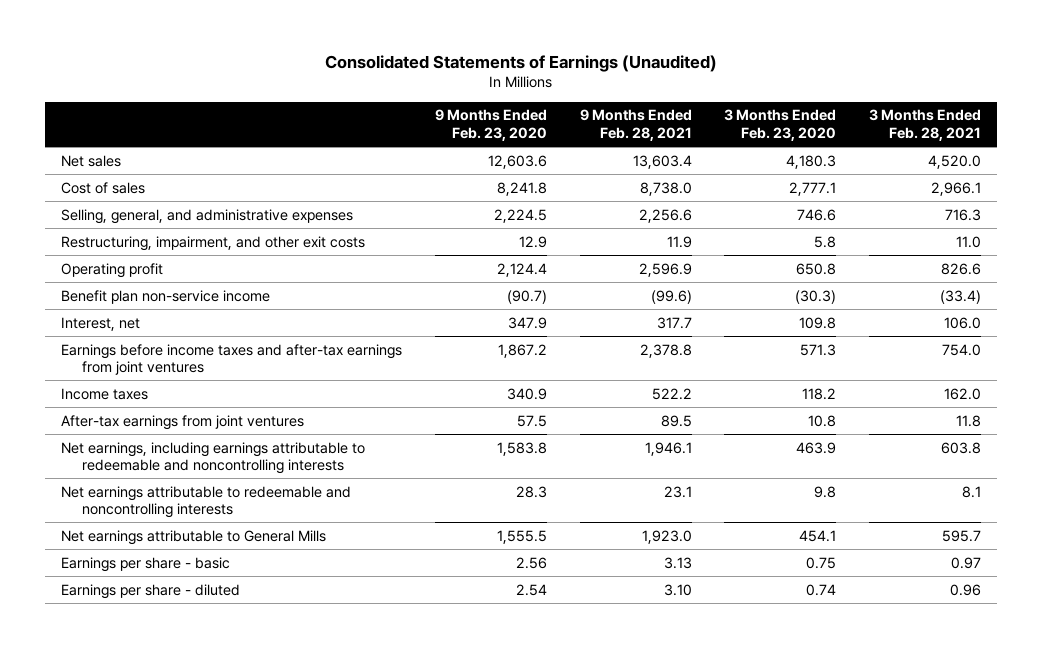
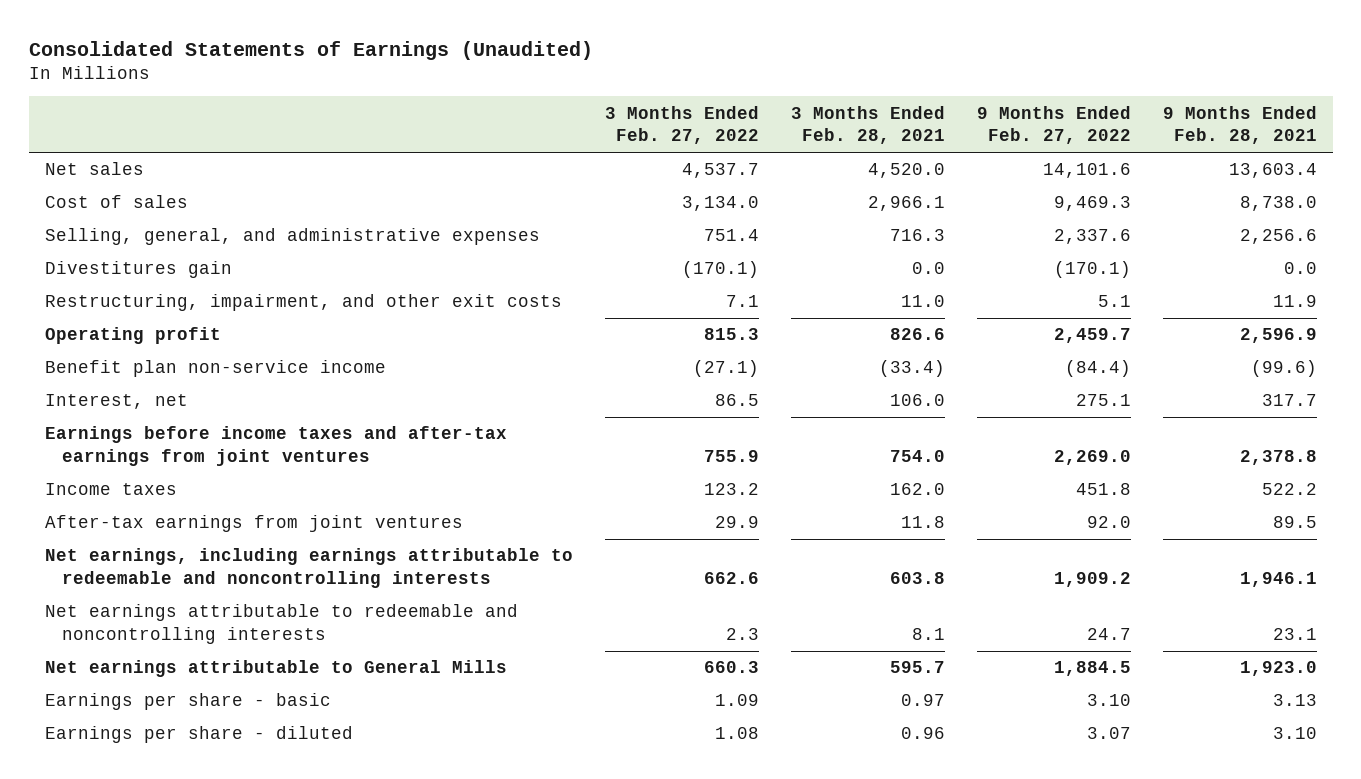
[434,109,547,141] 9 Months Ended Feb. 23, 2020 -> none
[724,109,837,141] 3 Months Ended Feb. 23, 2020 -> none
none -> [604,105,759,145] 3 Months Ended Feb. 27, 2022
none -> [976,105,1131,145] 9 Months Ended Feb. 27, 2022
none -> [44,261,232,279] Divestitures gain

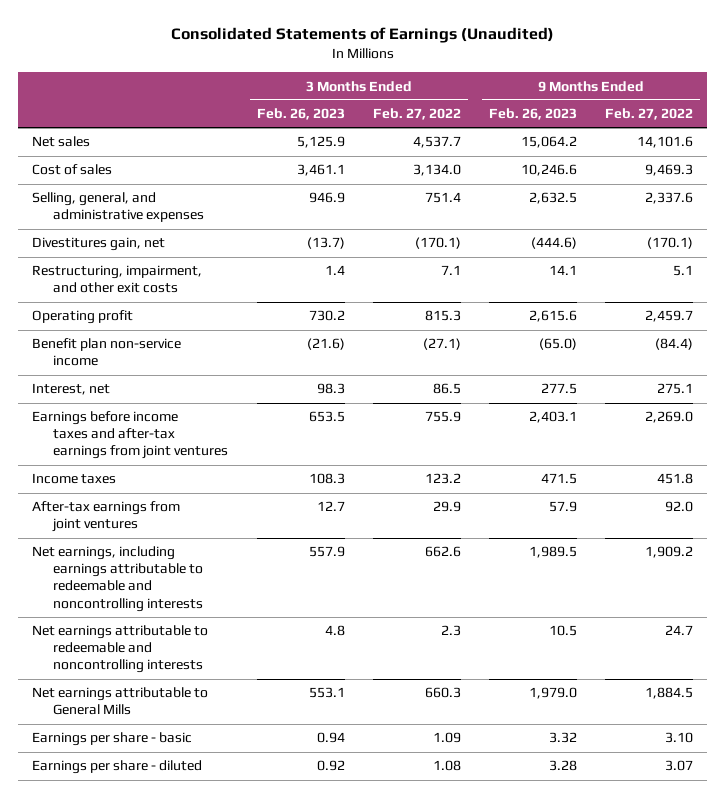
[790,105,945,145] 3 Months Ended Feb. 28, 2021 -> none
[1162,105,1317,145] 9 Months Ended Feb. 28, 2021 -> none
none -> [256,108,345,121] Feb. 26, 2023
none -> [489,108,578,121] Feb. 26, 2023
[44,261,232,279] Divestitures gain -> [31,237,165,252] Divestitures gain, net

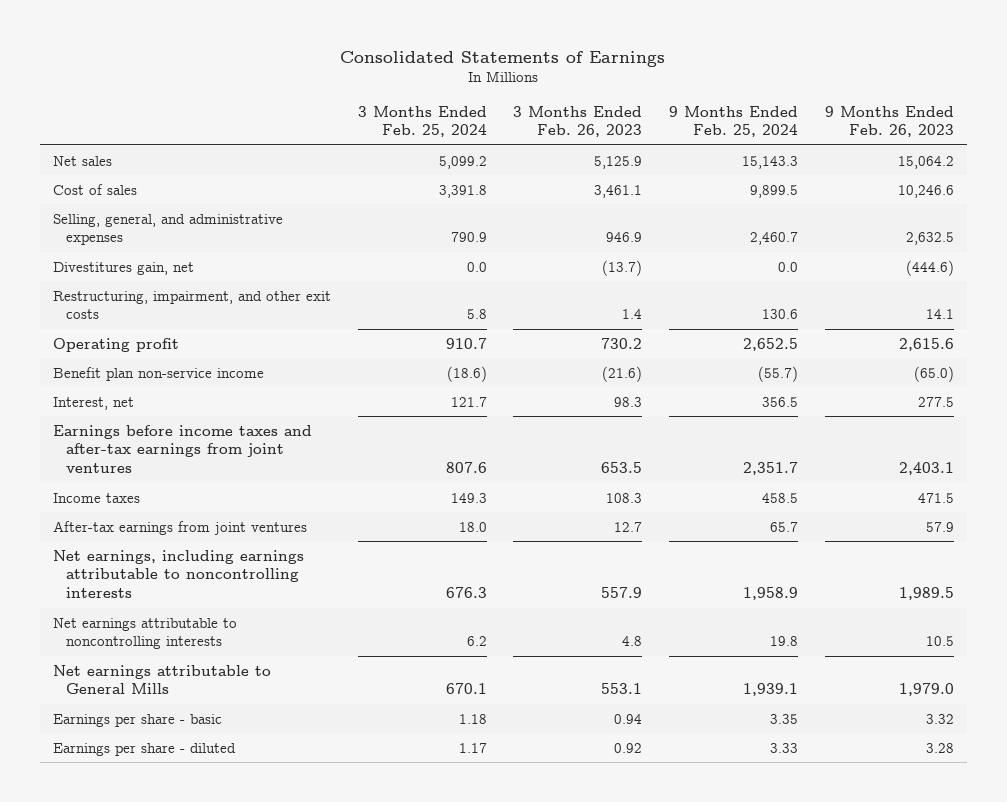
[170,27,554,44] Consolidated Statements of Earnings (Unaudited) -> [340,50,666,67] Consolidated Statements of Earnings
[372,108,461,121] Feb. 27, 2022 -> none
[605,108,694,121] Feb. 27, 2022 -> none
none -> [357,105,487,138] 3 Months Ended Feb. 25, 2024
none -> [668,105,798,138] 9 Months Ended Feb. 25, 2024
[31,546,204,612] Net earnings, including earnings attributable to redeemable and noncontrolling interests -> [53,549,305,598] Net earnings, including earnings attributable to noncontrolling interests
[31,625,208,674] Net earnings attributable to redeemable and noncontrolling interests -> [53,617,238,650] Net earnings attributable to noncontrolling interests

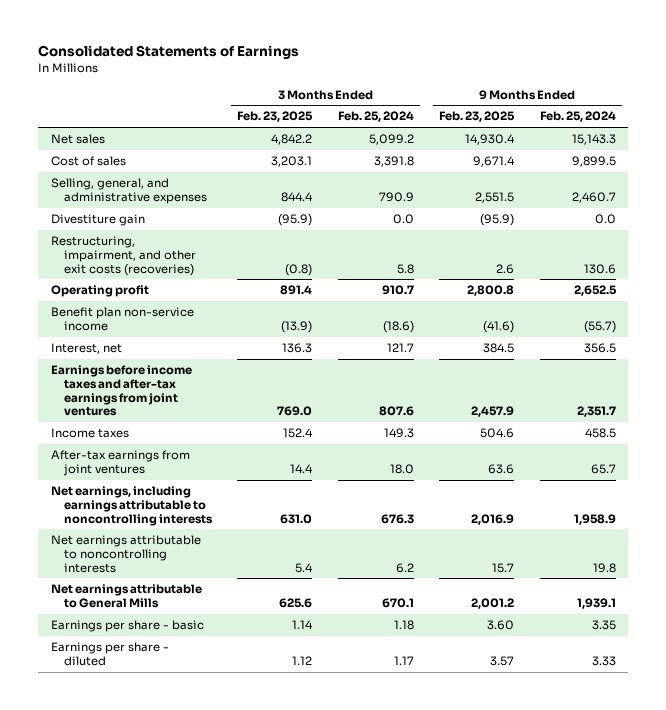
[513,105,643,138] 3 Months Ended Feb. 26, 2023 -> none
[824,105,954,138] 9 Months Ended Feb. 26, 2023 -> none
none -> [237,111,314,123] Feb. 23, 2025
none -> [439,111,516,123] Feb. 23, 2025
[53,261,195,275] Divestitures gain, net -> [50,214,145,227] Divestiture gain
[53,290,332,320] Restructuring, impairment, and other exit costs -> [50,236,197,276] Restructuring, impairment, and other exit costs (recoveries)

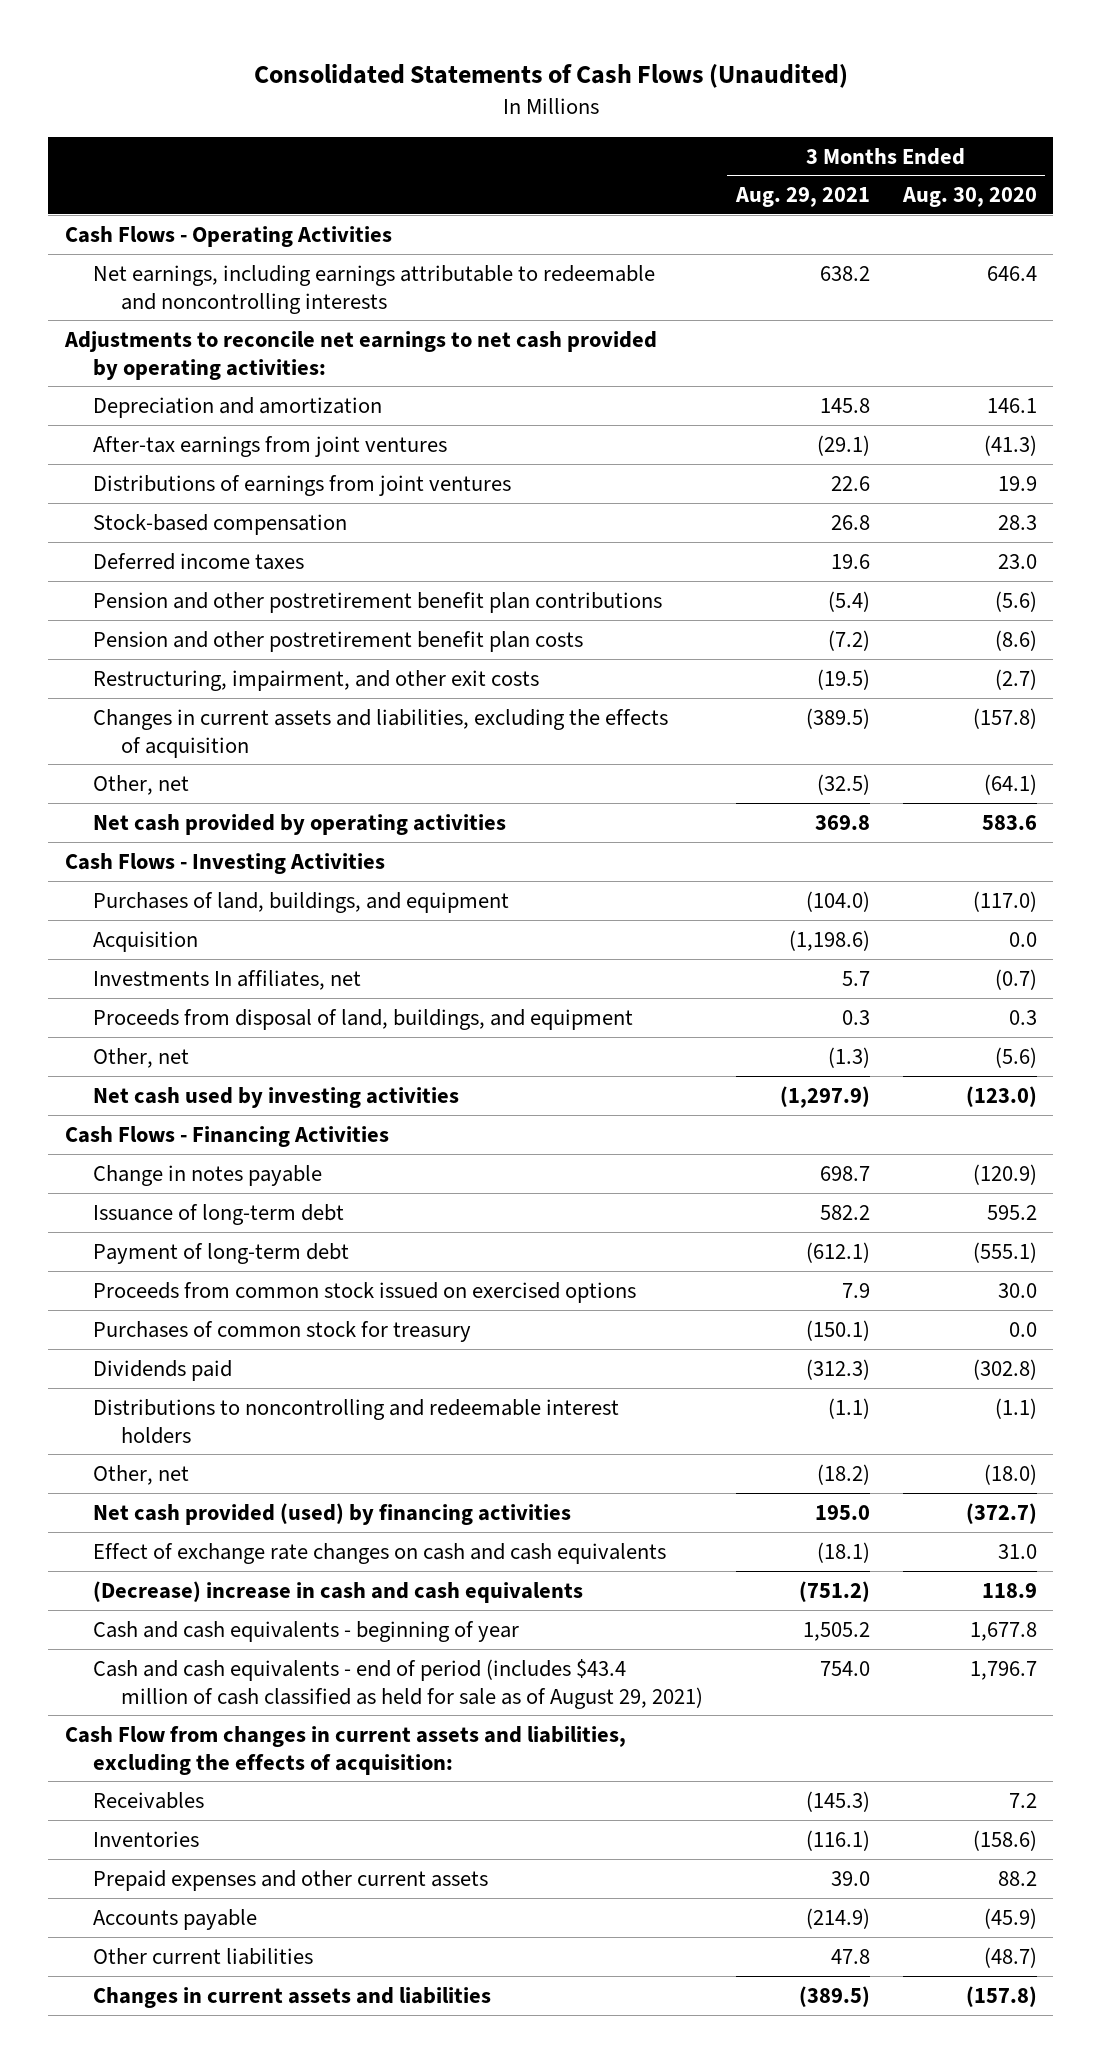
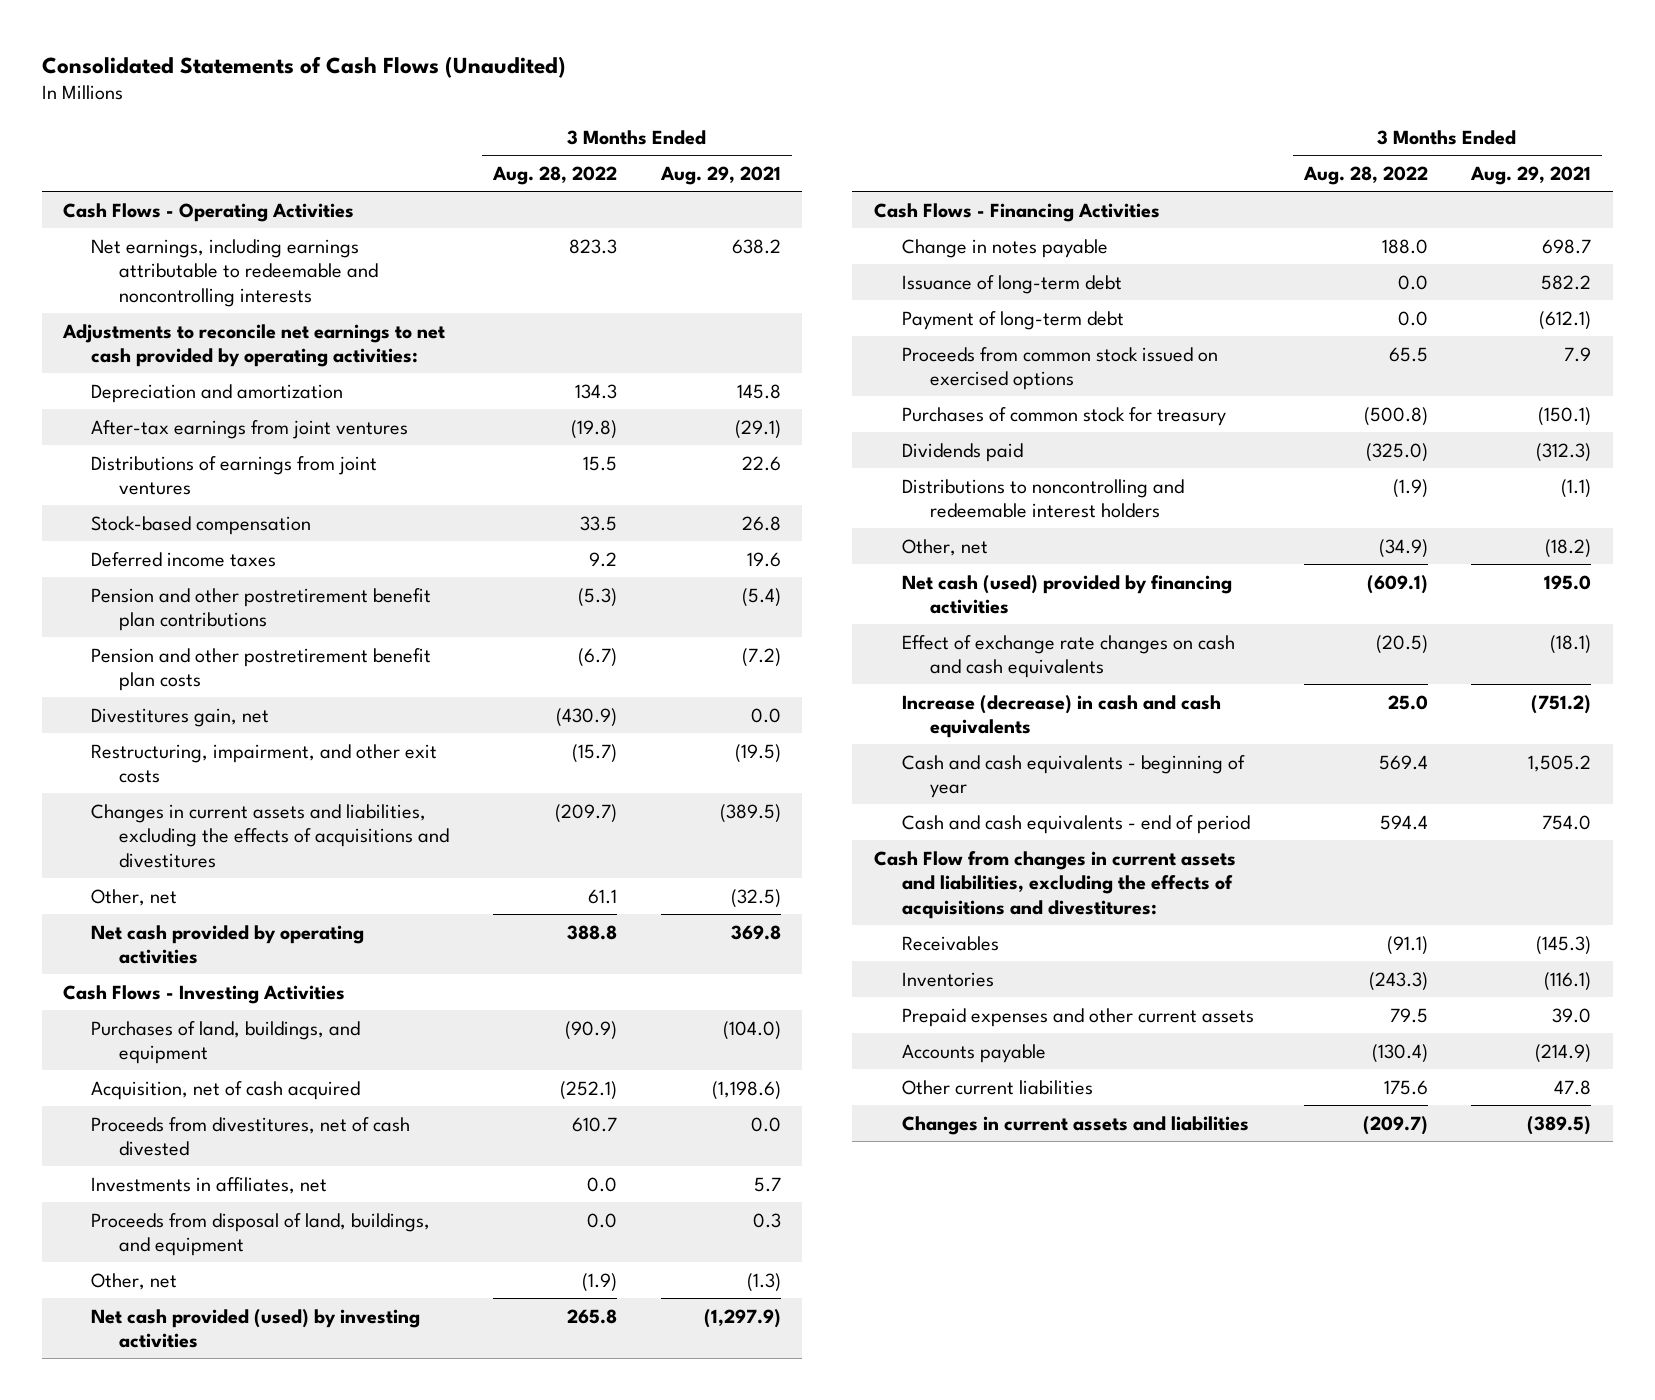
[901,187,1037,208] Aug. 30, 2020 -> none
none -> [492,165,618,185] Aug. 28, 2022
none -> [91,707,270,727] Divestitures gain, net
[92,708,668,758] Changes in current assets and liabilities, excluding the effects of acquisition -> [91,803,450,868] Changes in current assets and liabilities, excluding the effects of acquisitions and divestitures
[92,930,198,952] Acquisition -> [91,1080,361,1100] Acquisition, net of cash acquired
none -> [91,1116,411,1157] Proceeds from divestitures, net of cash divested
[92,969,361,990] Investments In affiliates, net -> [91,1176,328,1194] Investments in affiliates, net
[92,1086,459,1108] Net cash used by investing activities -> [91,1308,421,1349] Net cash provided (used) by investing activities
[92,1502,571,1525] Net cash provided (used) by financing activities -> [901,574,1232,615] Net cash (used) provided by financing activities
[92,1580,583,1603] (Decrease) increase in cash and cash equivalents -> [901,694,1221,739] Increase (decrease) in cash and cash equivalents
[92,1658,703,1709] Cash and cash equivalents - end of period (includes $43.4 million of cash classified as held for sale as of August 29, 2021) -> [901,814,1250,834] Cash and cash equivalents - end of period
[64,1725,626,1775] Cash Flow from changes in current assets and liabilities, excluding the effects of acquisition: -> [873,850,1236,919] Cash Flow from changes in current assets and liabilities, excluding the effects of acquisitions and divestitures:

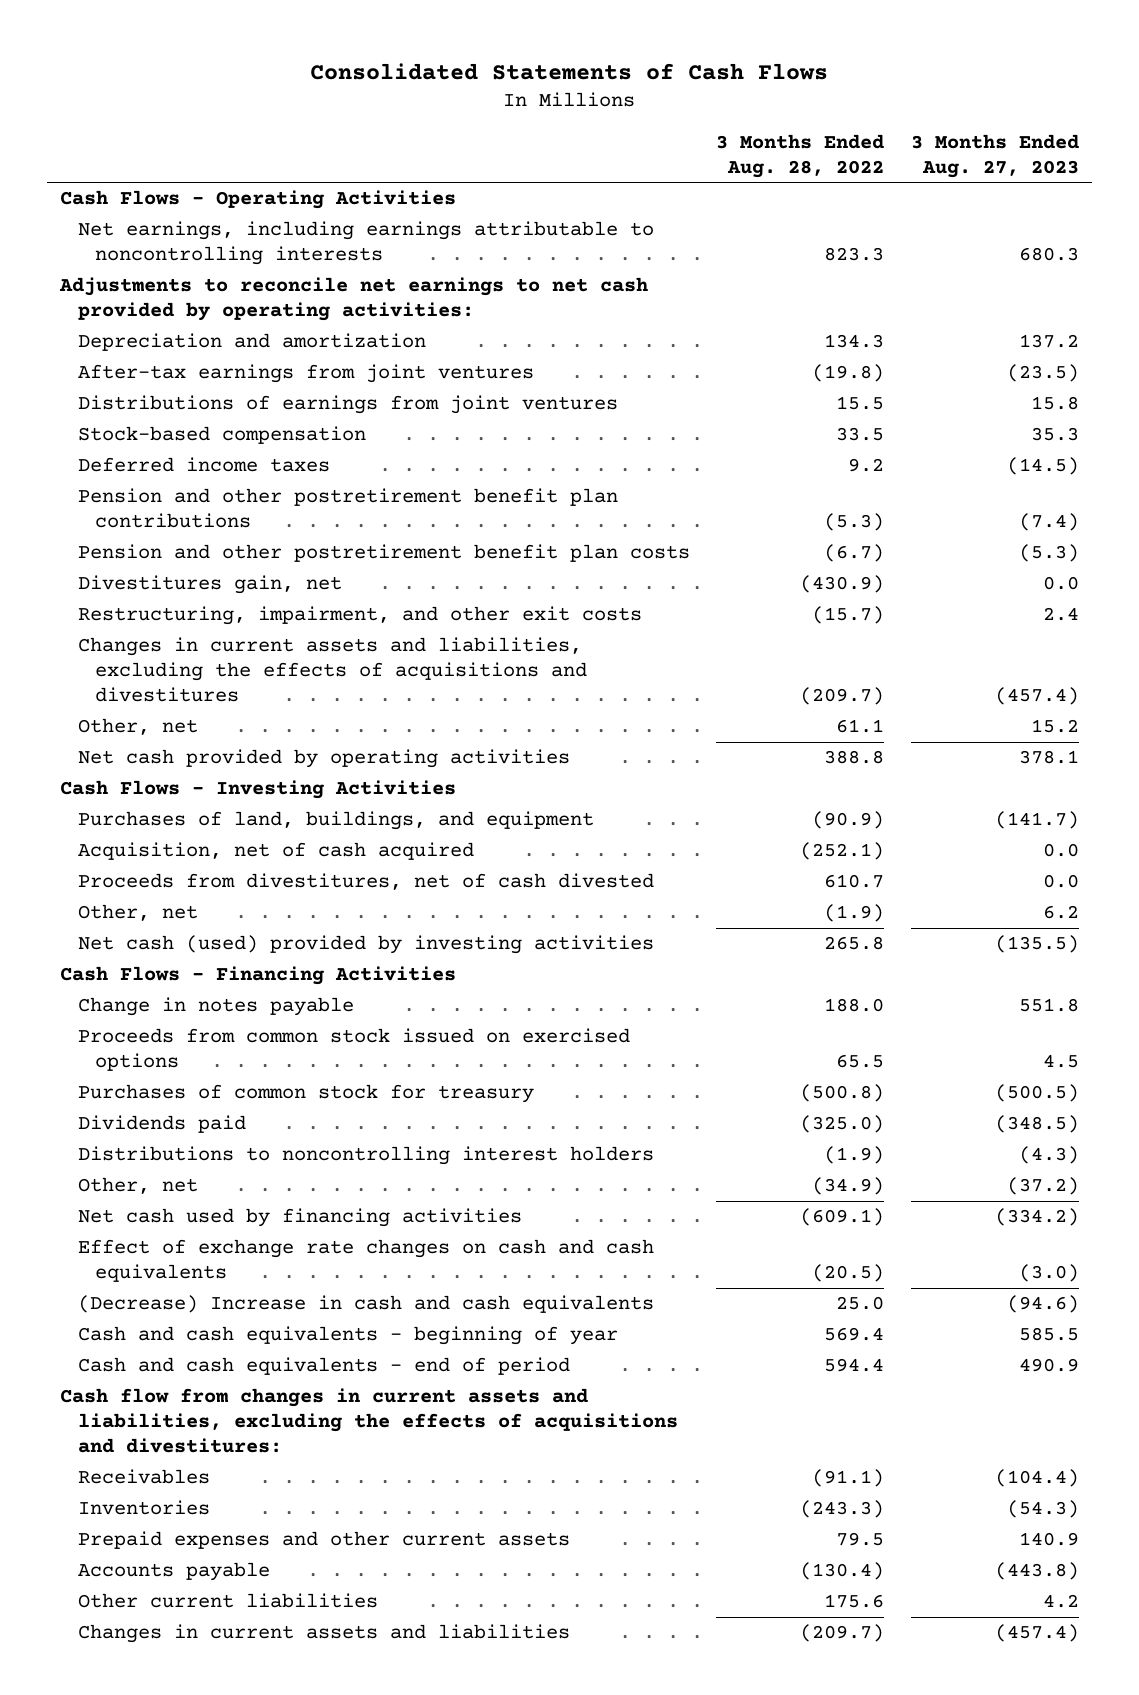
[41,55,566,78] Consolidated Statements of Cash Flows (Unaudited) -> [310,62,829,80] Consolidated Statements of Cash Flows
[659,165,781,185] Aug. 29, 2021 -> none
none -> [910,133,1079,178] 3 Months Ended Aug. 27, 2023
[91,238,379,307] Net earnings, including earnings attributable to redeemable and noncontrolling interests -> [77,221,654,266] Net earnings, including earnings attributable to noncontrolling interests
[91,1176,328,1194] Investments in affiliates, net -> none
[91,1212,431,1257] Proceeds from disposal of land, buildings, and equipment -> none
[91,1308,421,1349] Net cash provided (used) by investing activities -> [77,935,654,955] Net cash (used) provided by investing activities
[901,274,1122,294] Issuance of long-term debt -> none
[901,310,1124,330] Payment of long-term debt -> none
[901,478,1184,519] Distributions to noncontrolling and redeemable interest holders -> [77,1146,654,1166] Distributions to noncontrolling interest holders
[901,574,1232,615] Net cash (used) provided by financing activities -> [77,1208,522,1228] Net cash used by financing activities
[901,694,1221,739] Increase (decrease) in cash and cash equivalents -> [77,1295,654,1314] (Decrease) Increase in cash and cash equivalents
[873,850,1236,919] Cash Flow from changes in current assets and liabilities, excluding the effects of acquisitions and divestitures: -> [60,1388,678,1454] Cash flow from changes in current assets and liabilities, excluding the effects of acquisitions and divestitures:

